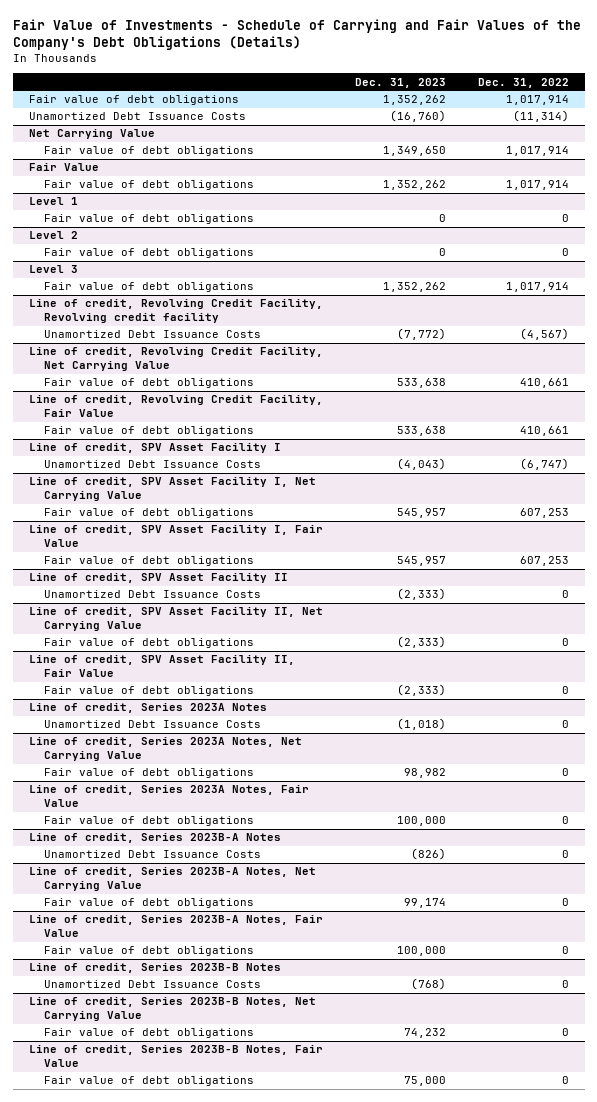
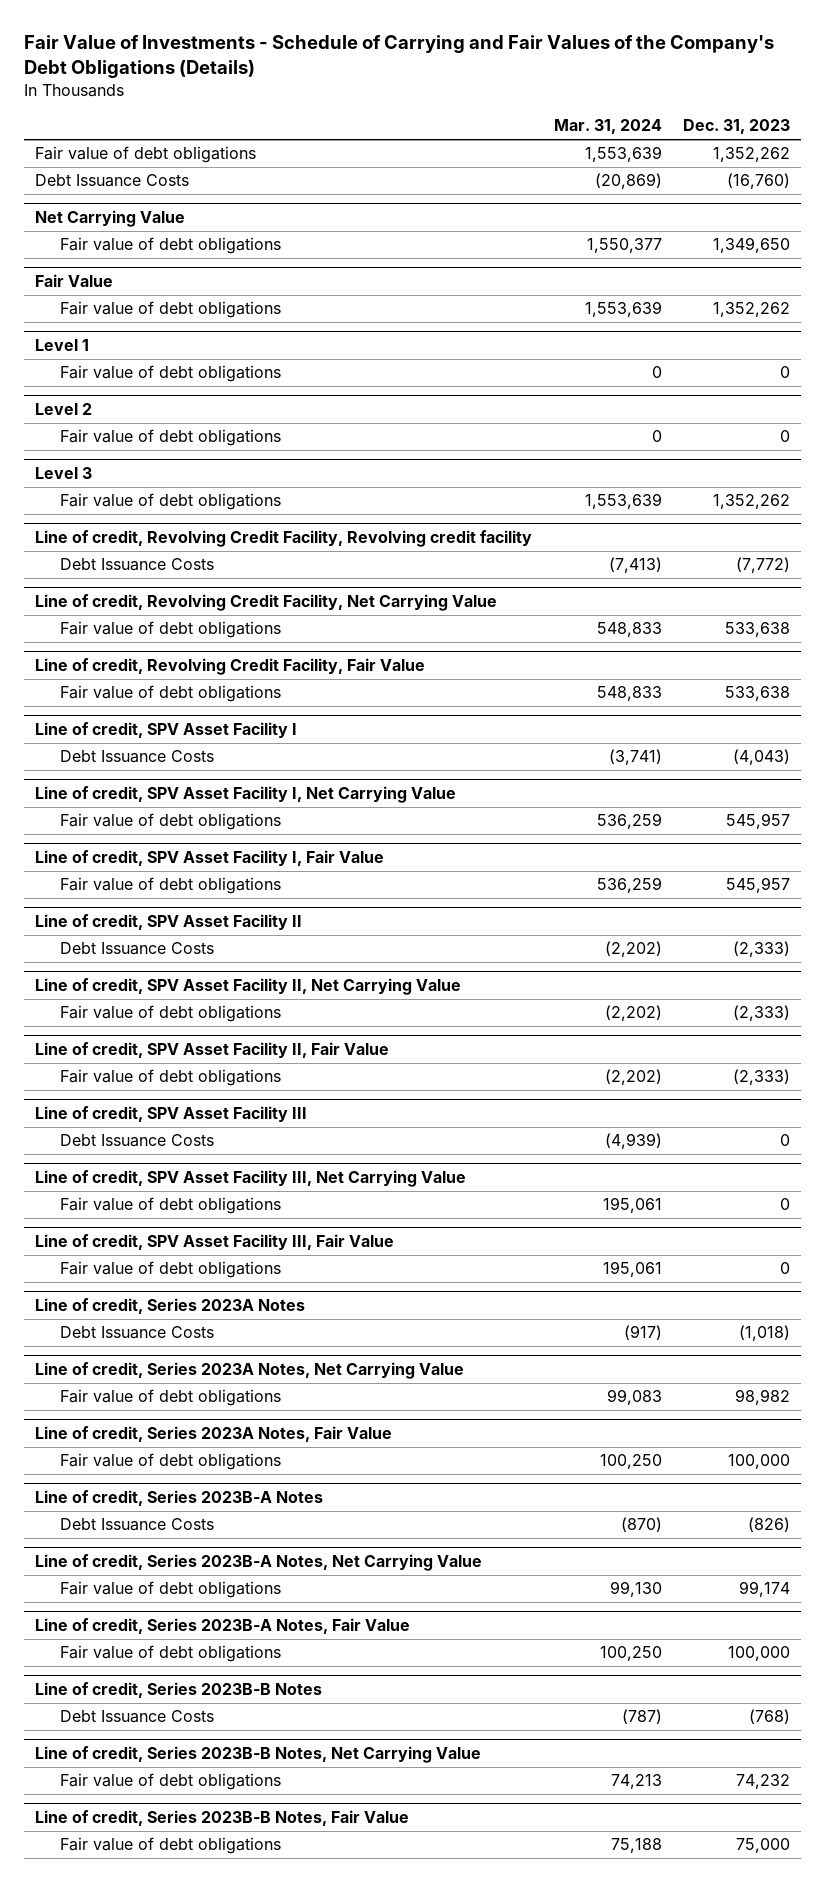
[477,77,569,88] Dec. 31, 2022 -> none
none -> [553,119,662,135] Mar. 31, 2024
[28,112,246,121] Unamortized Debt Issuance Costs -> [35,174,190,188] Debt Issuance Costs
[43,330,261,339] Unamortized Debt Issuance Costs -> [59,558,214,572] Debt Issuance Costs
[43,460,261,469] Unamortized Debt Issuance Costs -> [59,750,214,764] Debt Issuance Costs
[43,590,261,599] Unamortized Debt Issuance Costs -> [59,942,214,956] Debt Issuance Costs
none -> [35,1105,308,1122] Line of credit, SPV Asset Facility III
none -> [59,1134,214,1148] Debt Issuance Costs
none -> [35,1169,467,1187] Line of credit, SPV Asset Facility III, Net Carrying Value
none -> [59,1197,281,1215] Fair value of debt obligations
none -> [35,1233,395,1250] Line of credit, SPV Asset Facility III, Fair Value
none -> [59,1261,281,1279] Fair value of debt obligations
[43,720,261,729] Unamortized Debt Issuance Costs -> [59,1326,214,1340] Debt Issuance Costs
[43,850,261,859] Unamortized Debt Issuance Costs -> [59,1518,214,1532] Debt Issuance Costs
[43,980,261,989] Unamortized Debt Issuance Costs -> [59,1710,214,1724] Debt Issuance Costs

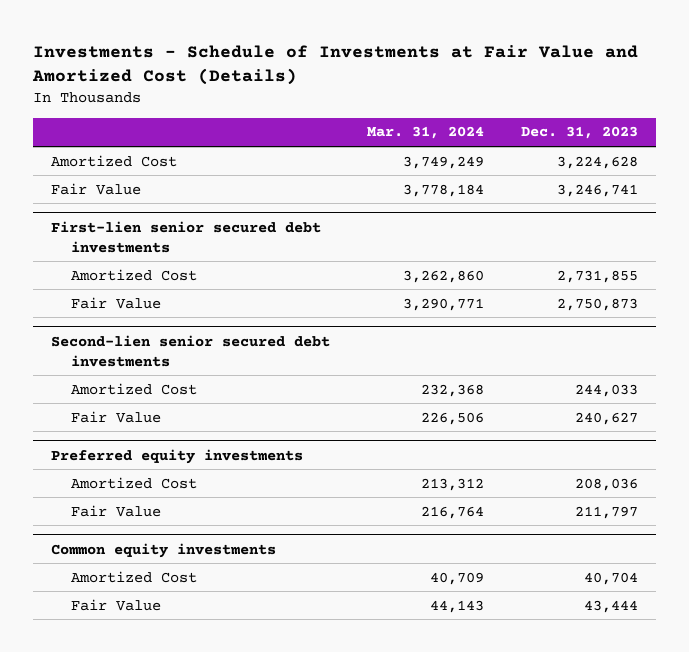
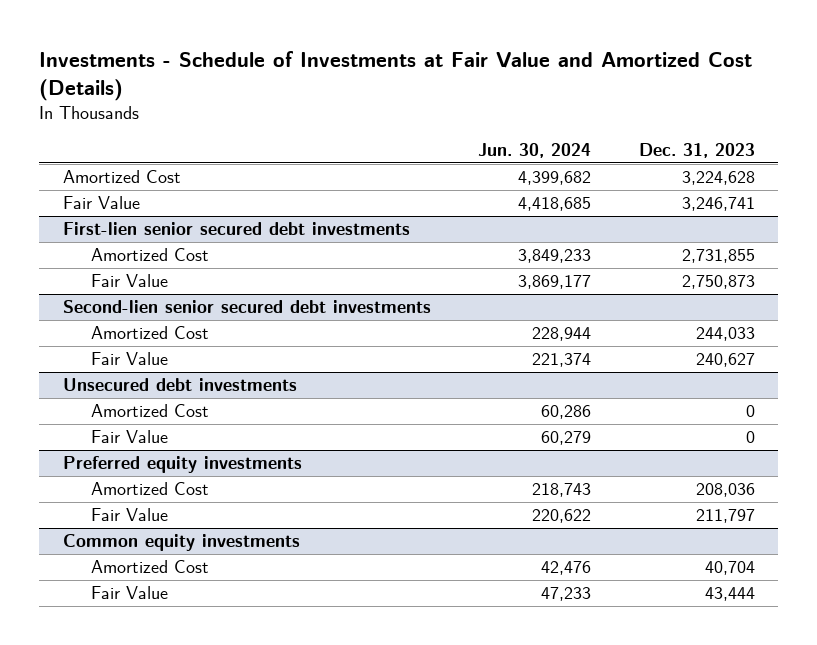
[367,126,485,140] Mar. 31, 2024 -> none
none -> [478,143,592,159] Jun. 30, 2024
none -> [62,378,297,392] Unsecured debt investments
none -> [90,404,209,418] Amortized Cost
none -> [90,430,168,444] Fair Value

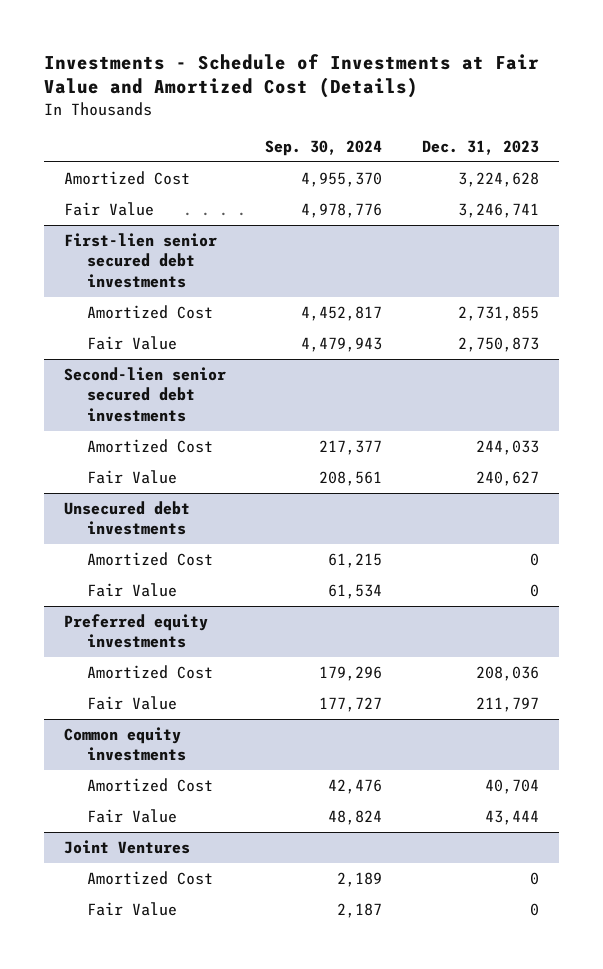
[478,143,592,159] Jun. 30, 2024 -> none
none -> [265,139,383,156] Sep. 30, 2024
none -> [63,840,190,855] Joint Ventures
none -> [87,871,214,886] Amortized Cost
none -> [87,902,178,917] Fair Value

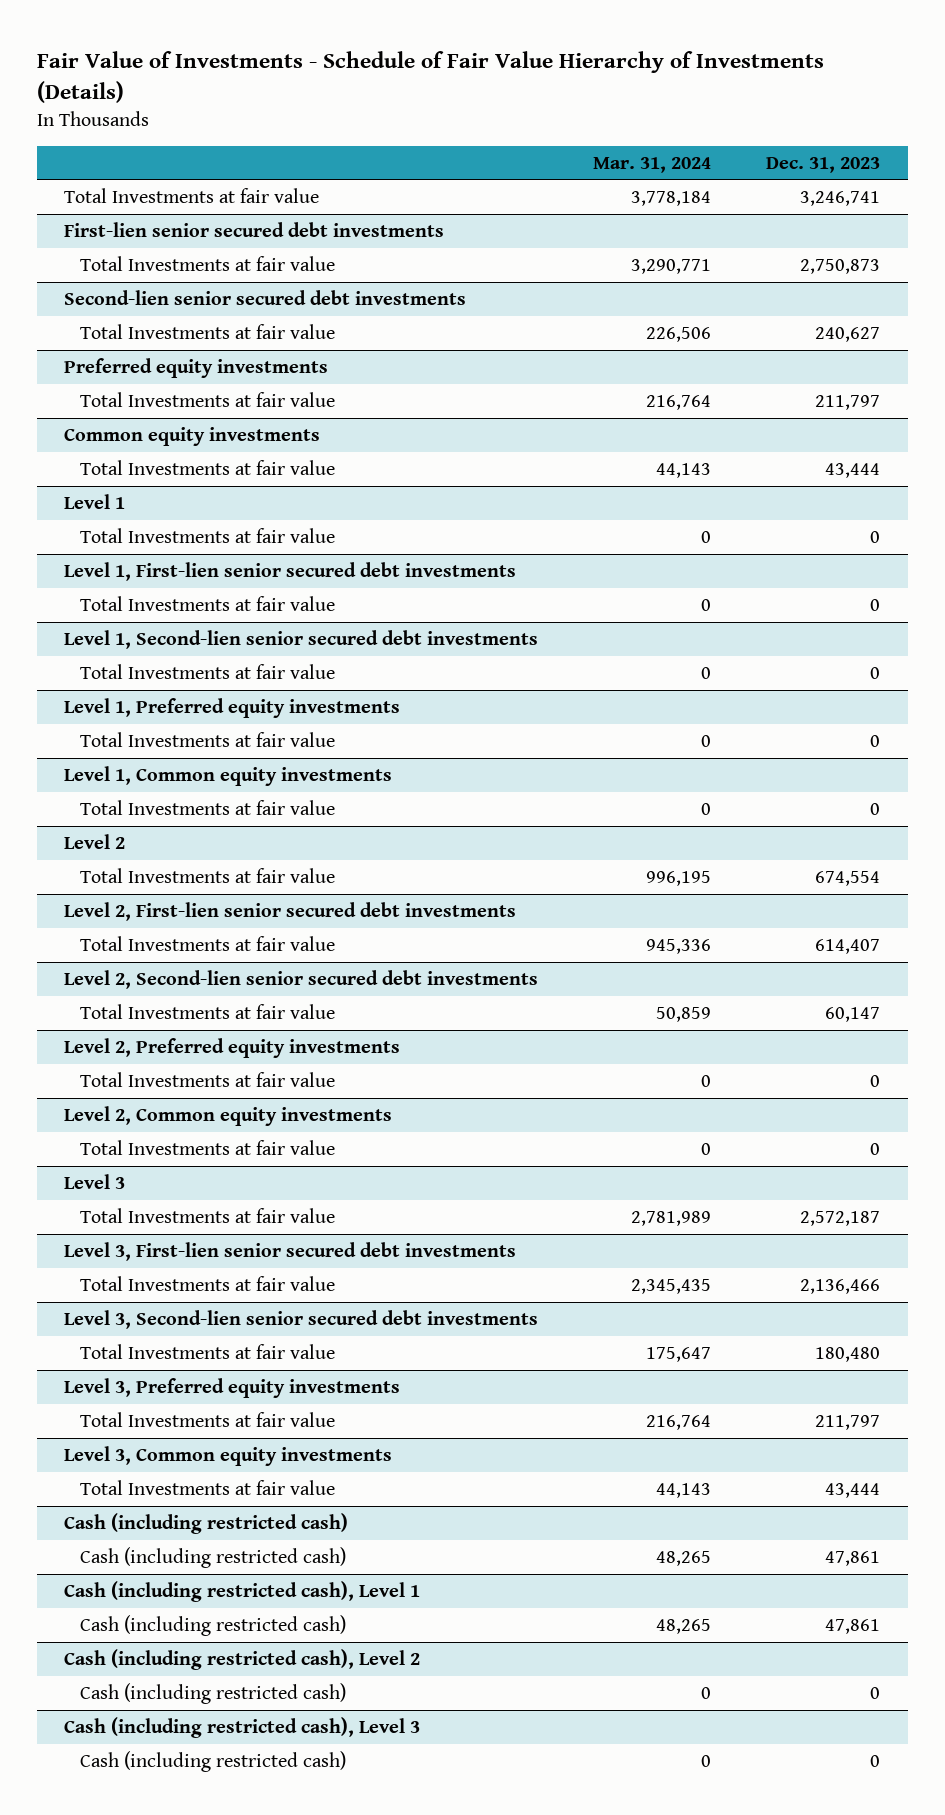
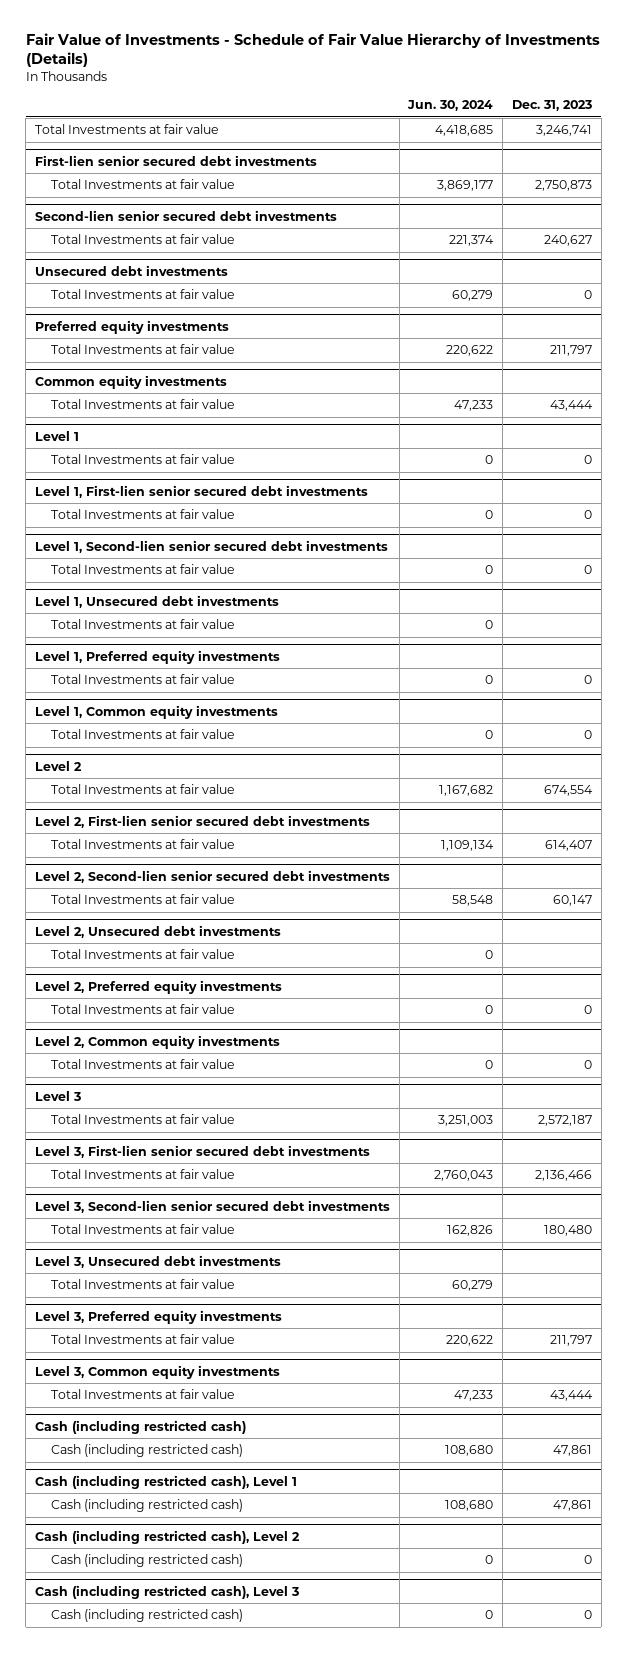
[593,156,712,173] Mar. 31, 2024 -> none
none -> [407,100,494,112] Jun. 30, 2024
none -> [34,264,228,276] Unsecured debt investments
none -> [50,289,235,300] Total Investments at fair value
none -> [34,594,279,608] Level 1, Unsecured debt investments
none -> [50,619,235,630] Total Investments at fair value
none -> [34,924,281,938] Level 2, Unsecured debt investments
none -> [50,949,235,960] Total Investments at fair value
none -> [34,1254,281,1268] Level 3, Unsecured debt investments
none -> [50,1279,235,1290] Total Investments at fair value

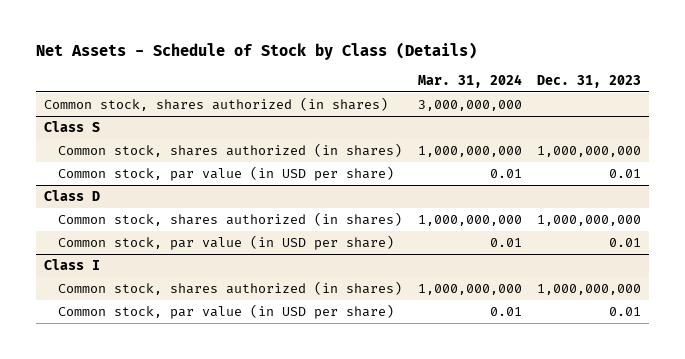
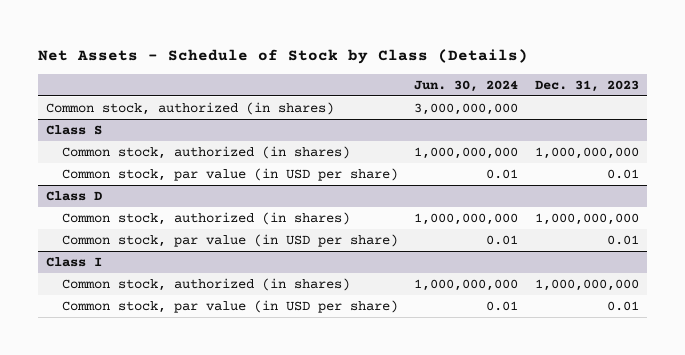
[417,74,522,89] Mar. 31, 2024 -> none
none -> [414,79,519,92] Jun. 30, 2024
[44,96,389,111] Common stock, shares authorized (in shares) -> [46,102,335,116] Common stock, authorized (in shares)
[58,142,403,157] Common stock, shares authorized (in shares) -> [61,146,350,160] Common stock, authorized (in shares)
[58,211,403,226] Common stock, shares authorized (in shares) -> [61,212,350,226] Common stock, authorized (in shares)
[58,280,403,295] Common stock, shares authorized (in shares) -> [61,278,350,292] Common stock, authorized (in shares)

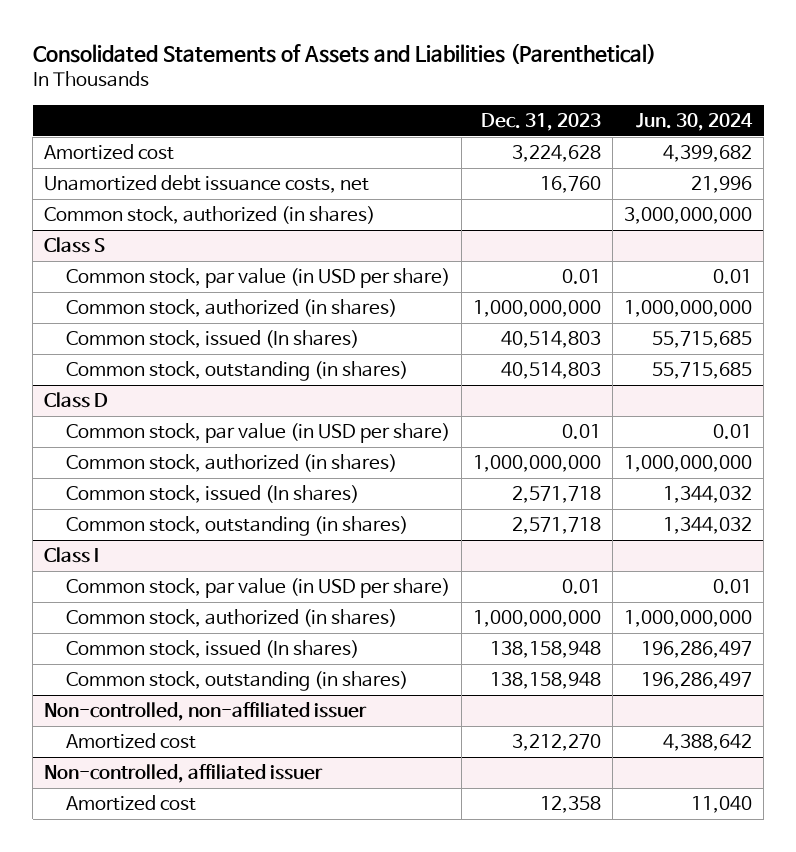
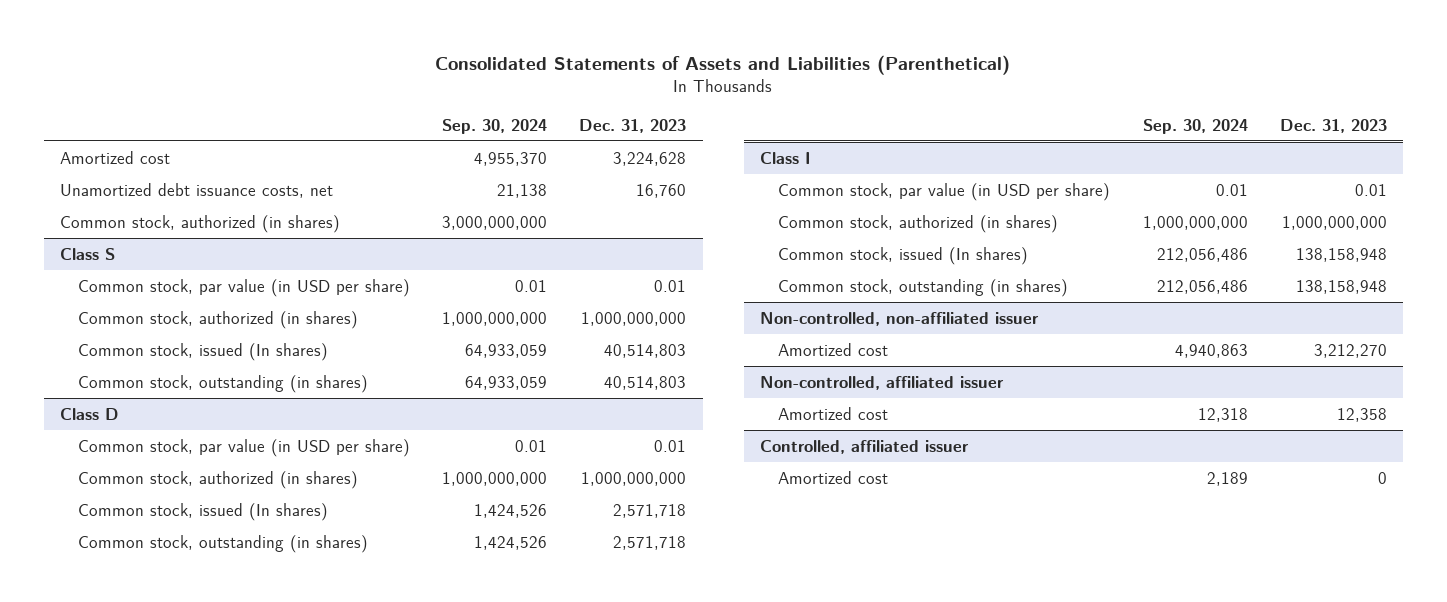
[636,112,754,131] Jun. 30, 2024 -> none
none -> [442,118,548,134] Sep. 30, 2024
none -> [760,440,970,455] Controlled, affiliated issuer
none -> [778,471,889,485] Amortized cost

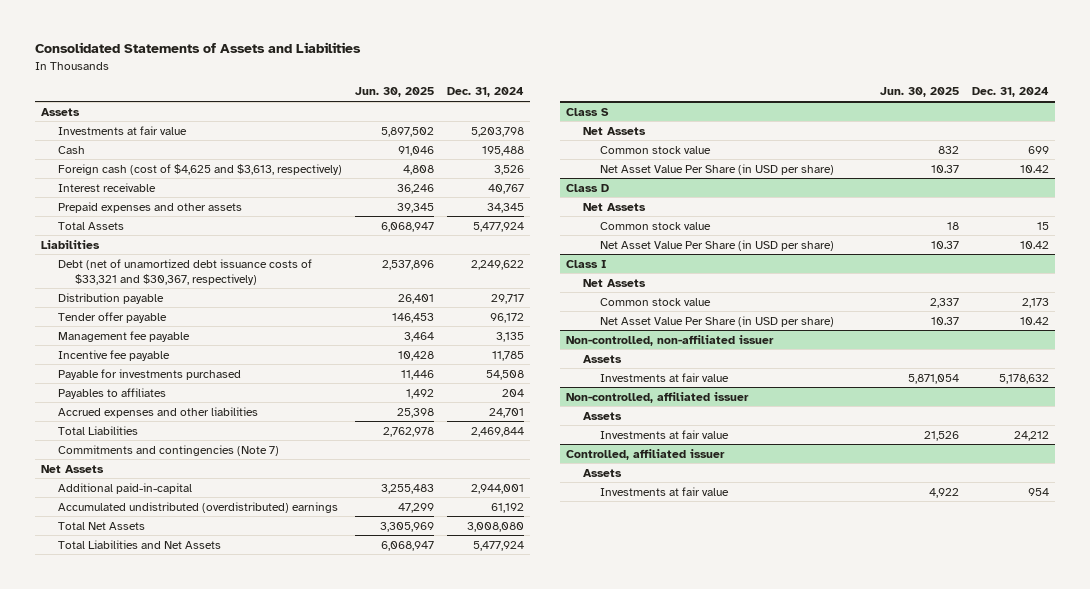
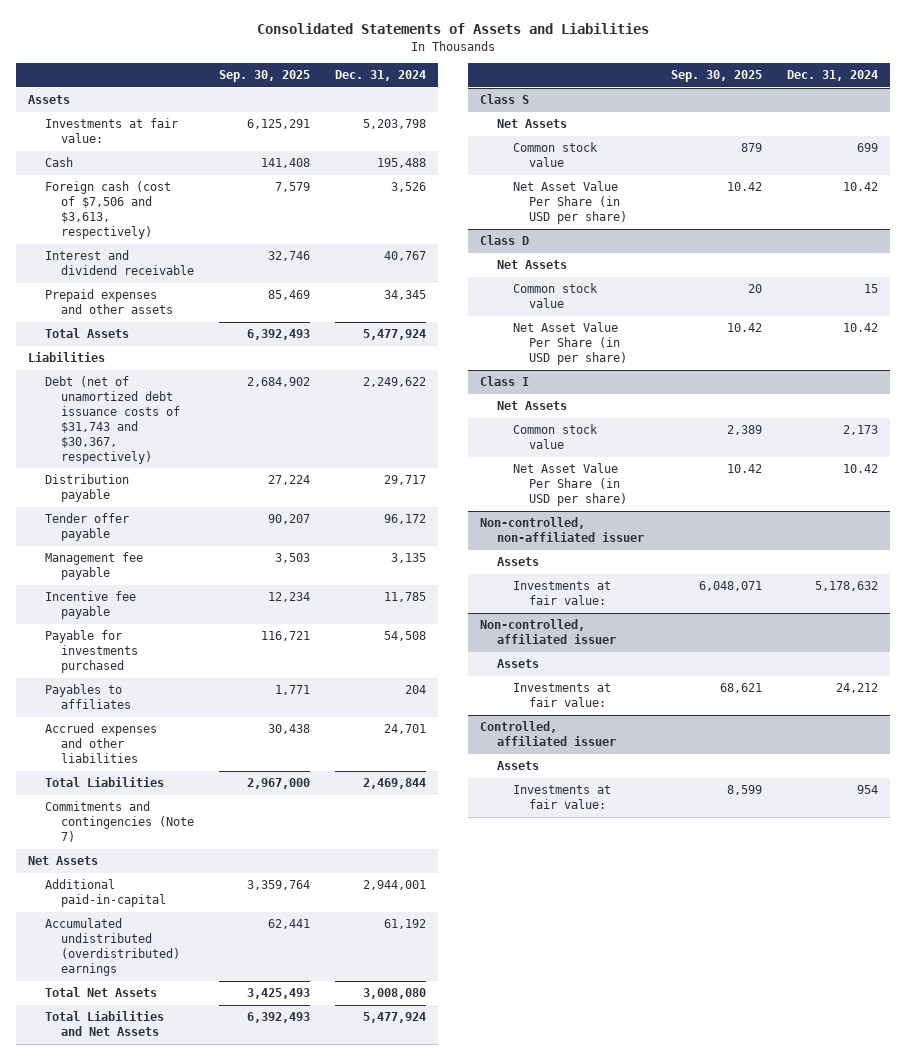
[354,87,434,98] Jun. 30, 2025 -> none
none -> [218,70,310,83] Sep. 30, 2025
[58,125,188,135] Investments at fair value -> [44,118,178,144] Investments at fair value:
[58,163,343,175] Foreign cash (cost of $4,625 and $3,613, respectively) -> [44,181,171,239] Foreign cash (cost of $7,506 and $3,613, respectively)
[58,182,157,192] Interest receivable -> [44,250,194,276] Interest and dividend receivable
[58,258,313,285] Debt (net of unamortized debt issuance costs of $33,321 and $30,367, respectively) -> [44,376,180,464] Debt (net of unamortized debt issuance costs of $31,743 and $30,367, respectively)
[600,372,730,382] Investments at fair value -> [513,581,612,606] Investments at fair value:
[600,429,730,439] Investments at fair value -> [513,683,612,708] Investments at fair value:
[600,486,730,496] Investments at fair value -> [513,785,612,810] Investments at fair value:

